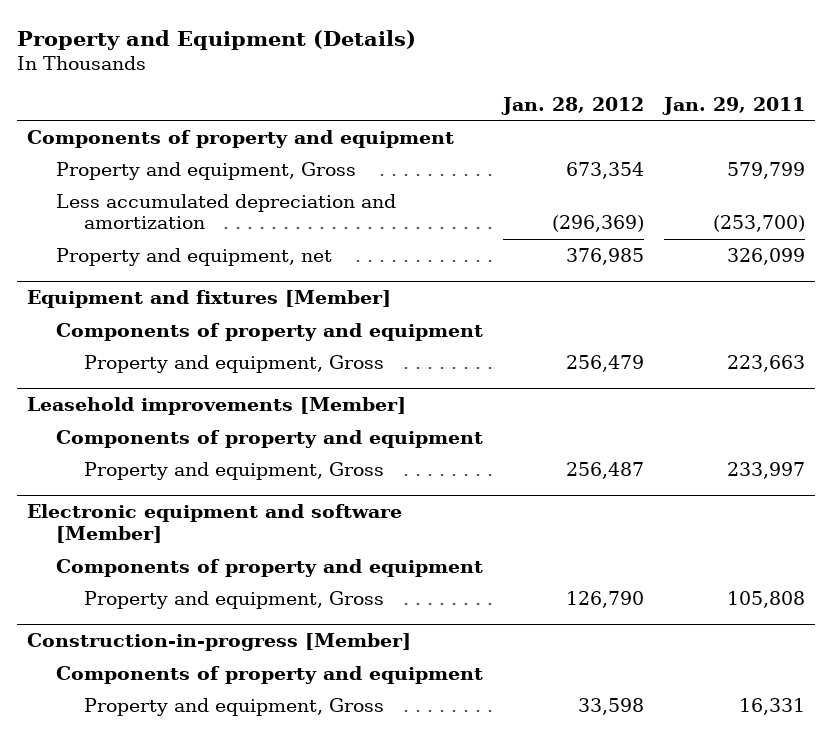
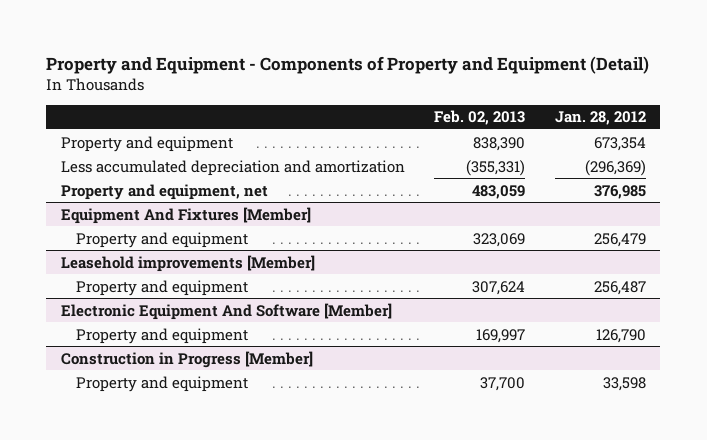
[17,29,417,50] Property and Equipment (Details) -> [46,55,650,74] Property and Equipment - Components of Property and Equipment (Detail)
[662,97,806,116] Jan. 29, 2011 -> none
none -> [434,110,526,126] Feb. 02, 2013
[27,129,455,148] Components of property and equipment -> none
[55,161,356,180] Property and equipment, Gross -> [61,135,234,152] Property and equipment
[55,322,483,341] Components of property and equipment -> none
[27,290,392,309] Equipment and fixtures [Member] -> [61,206,312,224] Equipment And Fixtures [Member]
[84,354,385,373] Property and equipment, Gross -> [76,231,249,248] Property and equipment
[55,429,483,448] Components of property and equipment -> none
[55,558,483,577] Components of property and equipment -> none
[55,665,483,684] Components of property and equipment -> none
[84,461,385,480] Property and equipment, Gross -> [76,279,249,296] Property and equipment
[27,504,403,544] Electronic equipment and software [Member] -> [61,302,393,320] Electronic Equipment And Software [Member]
[84,590,385,609] Property and equipment, Gross -> [76,327,249,344] Property and equipment
[27,633,412,652] Construction-in-progress [Member] -> [61,350,314,368] Construction in Progress [Member]
[84,697,385,716] Property and equipment, Gross -> [76,375,249,392] Property and equipment

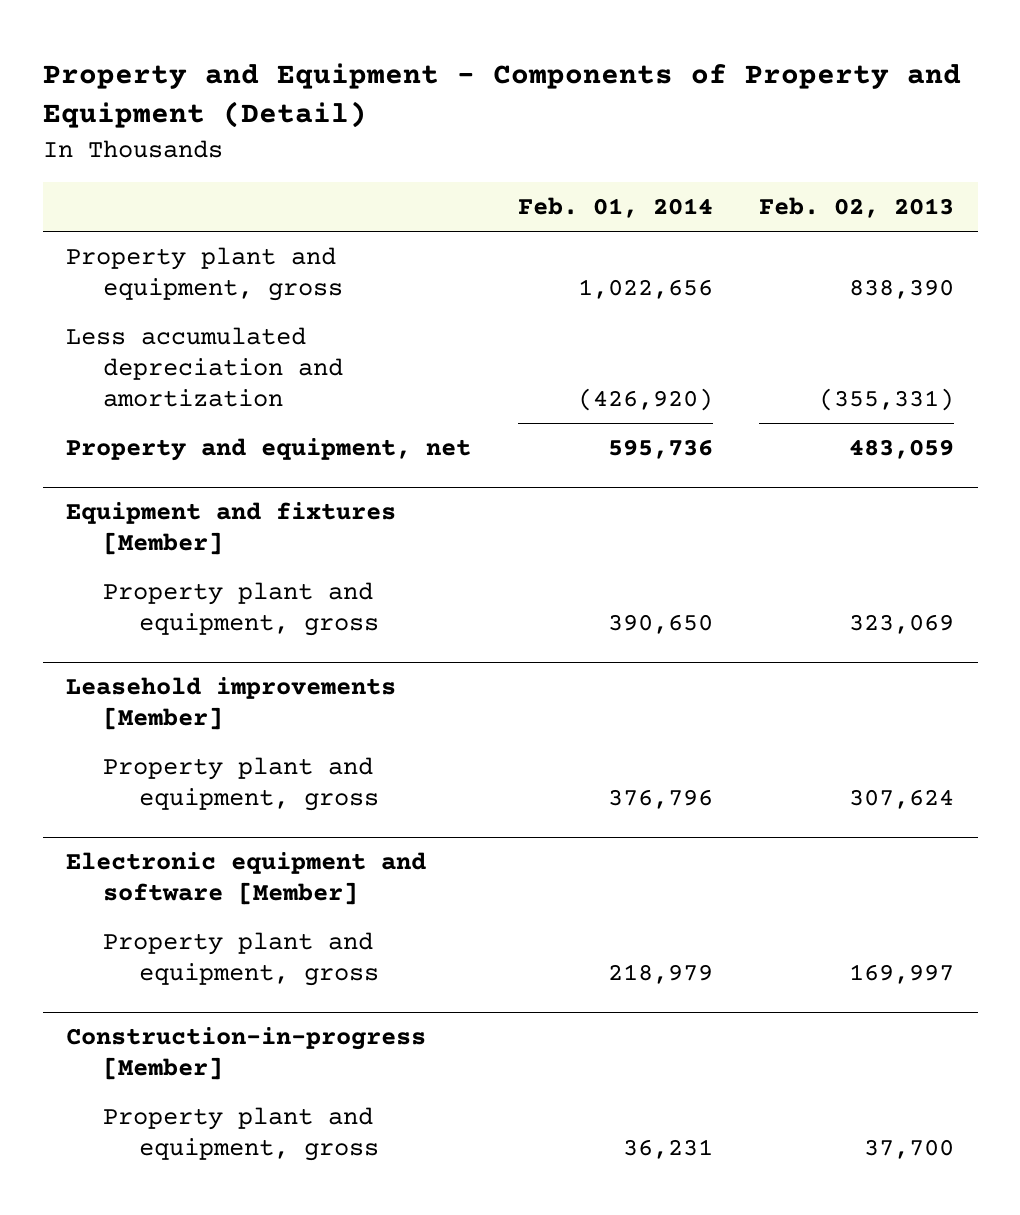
[554,111,646,126] Jan. 28, 2012 -> none
none -> [517,197,713,219] Feb. 01, 2014
[61,135,234,152] Property and equipment -> [66,246,343,301] Property plant and equipment, gross
[61,206,312,224] Equipment And Fixtures [Member] -> [66,502,397,556] Equipment and fixtures [Member]
[76,231,249,248] Property and equipment -> [102,581,380,636] Property plant and equipment, gross
[76,279,249,296] Property and equipment -> [102,756,380,811] Property plant and equipment, gross
[61,302,393,320] Electronic Equipment And Software [Member] -> [66,852,427,906] Electronic equipment and software [Member]
[76,327,249,344] Property and equipment -> [102,931,380,986] Property plant and equipment, gross
[61,350,314,368] Construction in Progress [Member] -> [66,1027,427,1081] Construction-in-progress [Member]
[76,375,249,392] Property and equipment -> [102,1106,380,1161] Property plant and equipment, gross

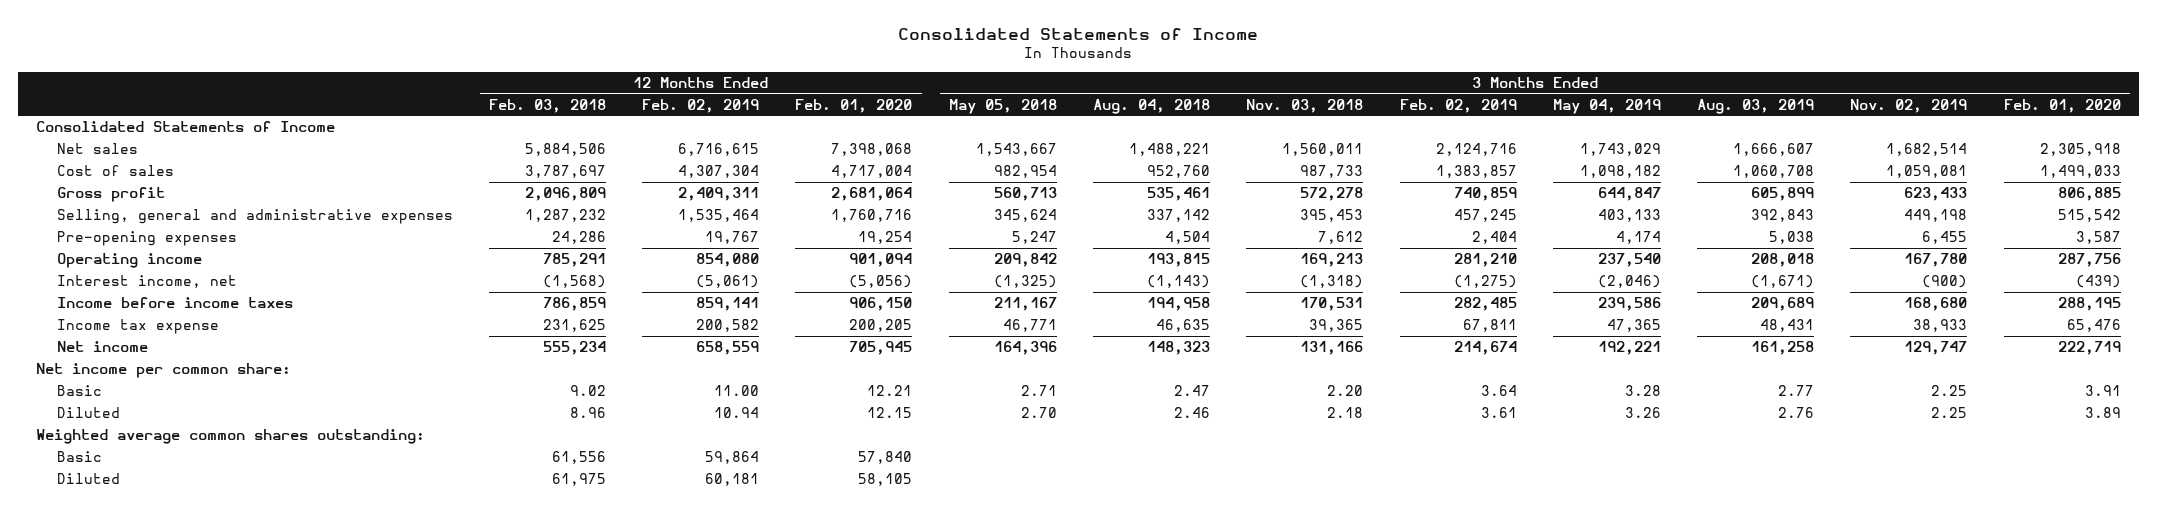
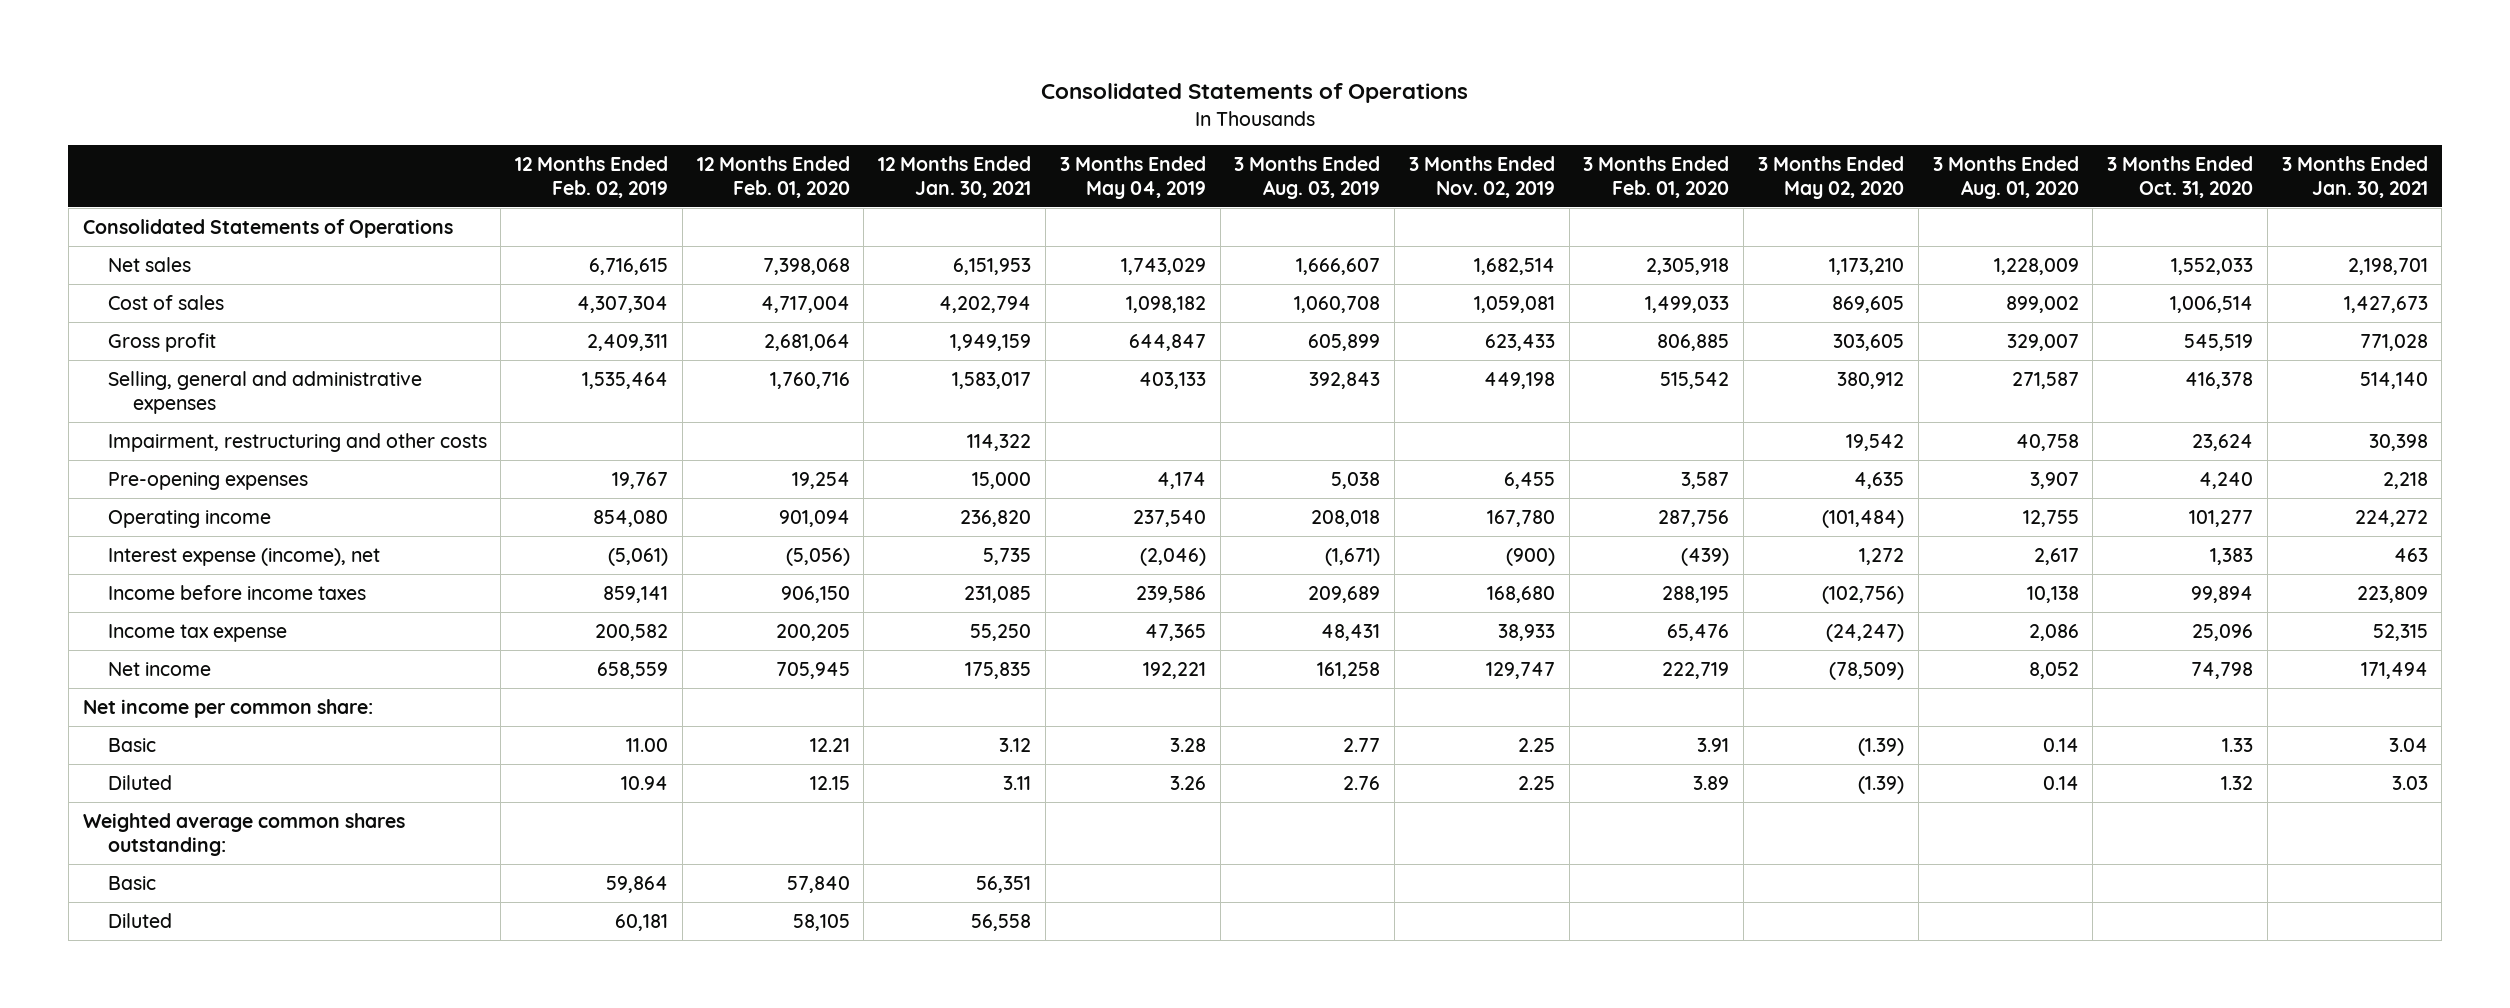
[898,27,1259,40] Consolidated Statements of Income -> [1041,82,1469,103] Consolidated Statements of Operations
[488,98,606,113] Feb. 03, 2018 -> none
[948,98,1057,114] May 05, 2018 -> none
[1092,98,1210,114] Aug. 04, 2018 -> none
[1246,98,1364,113] Nov. 03, 2018 -> none
[1399,98,1517,113] Feb. 02, 2019 -> none
none -> [878,156,1032,199] 12 Months Ended Jan. 30, 2021
none -> [1757,156,1904,200] 3 Months Ended May 02, 2020
none -> [1932,156,2079,200] 3 Months Ended Aug. 01, 2020
none -> [2107,156,2254,199] 3 Months Ended Oct. 31, 2020
none -> [2281,156,2428,199] 3 Months Ended Jan. 30, 2021
[36,121,336,133] Consolidated Statements of Income -> [82,218,453,238] Consolidated Statements of Operations
none -> [107,432,487,452] Impairment, restructuring and other costs
[56,275,237,289] Interest income, net -> [107,547,380,566] Interest expense (income), net

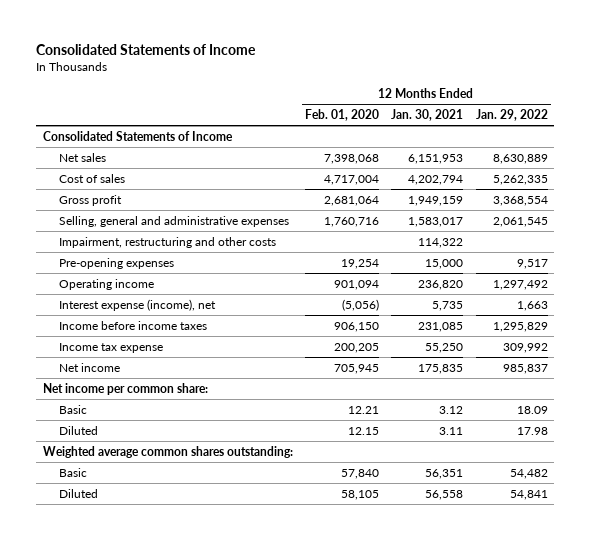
[1041,82,1469,103] Consolidated Statements of Operations -> [36,44,257,56] Consolidated Statements of Income
[515,156,669,199] 12 Months Ended Feb. 02, 2019 -> none
[1059,156,1206,200] 3 Months Ended May 04, 2019 -> none
[1234,156,1381,200] 3 Months Ended Aug. 03, 2019 -> none
[1408,156,1555,199] 3 Months Ended Nov. 02, 2019 -> none
[1583,156,1730,199] 3 Months Ended Feb. 01, 2020 -> none
[1757,156,1904,200] 3 Months Ended May 02, 2020 -> none
[1932,156,2079,200] 3 Months Ended Aug. 01, 2020 -> none
[2107,156,2254,199] 3 Months Ended Oct. 31, 2020 -> none
[2281,156,2428,199] 3 Months Ended Jan. 30, 2021 -> none
none -> [475,109,548,122] Jan. 29, 2022
[82,218,453,238] Consolidated Statements of Operations -> [42,130,233,141] Consolidated Statements of Income

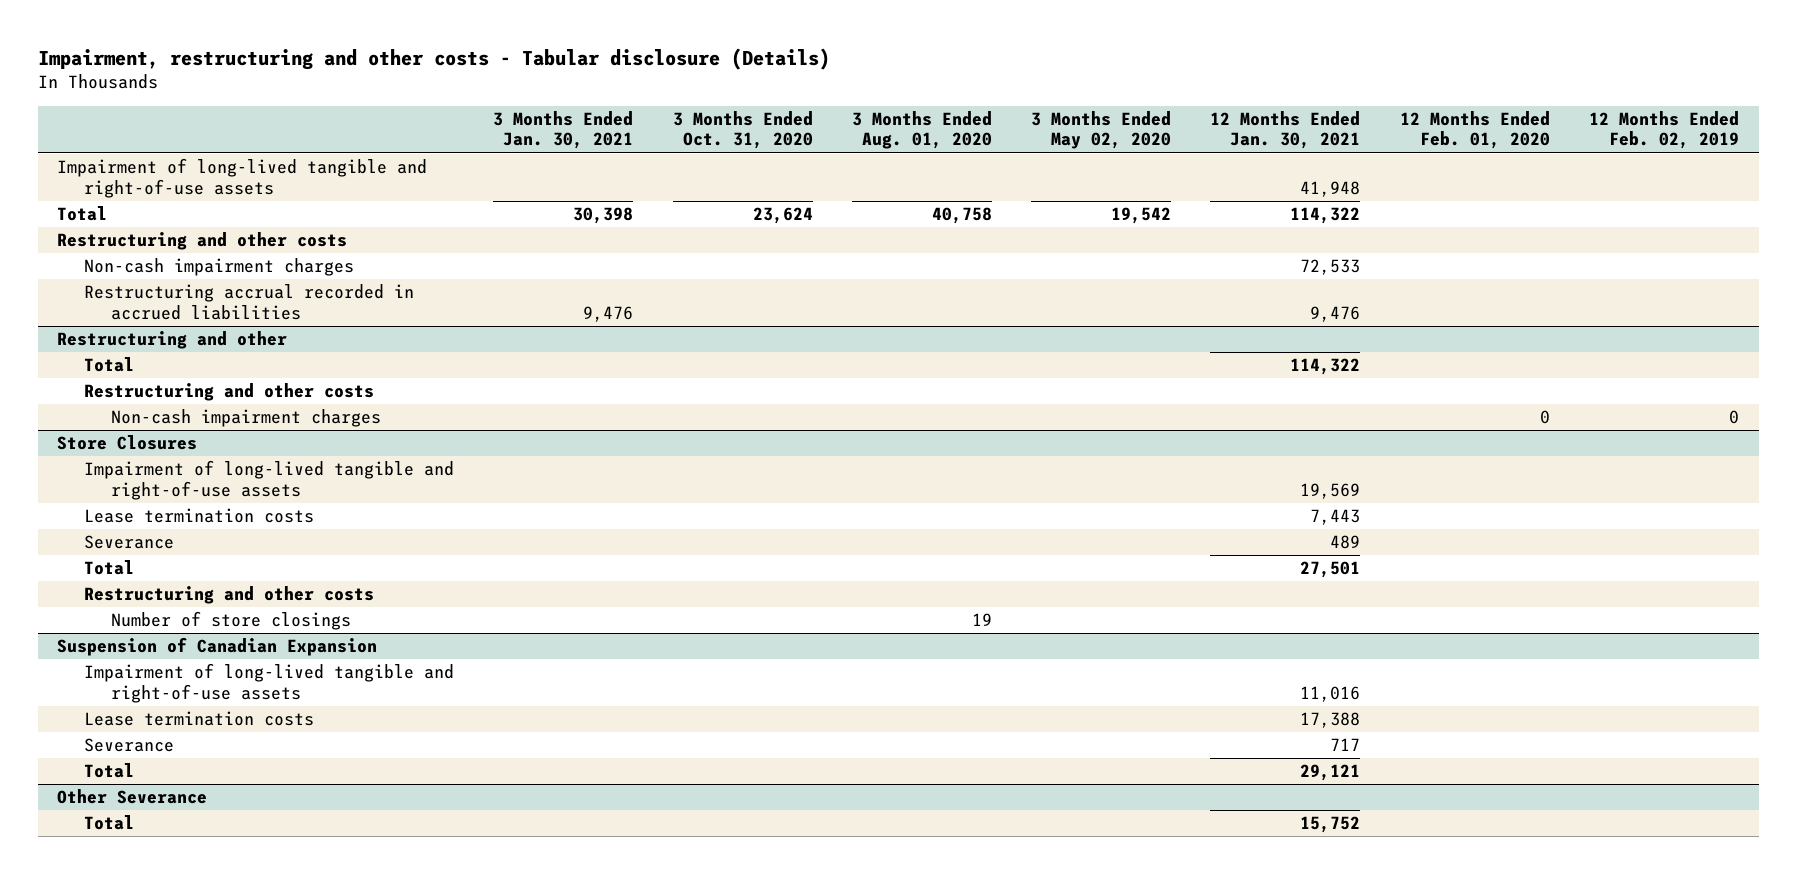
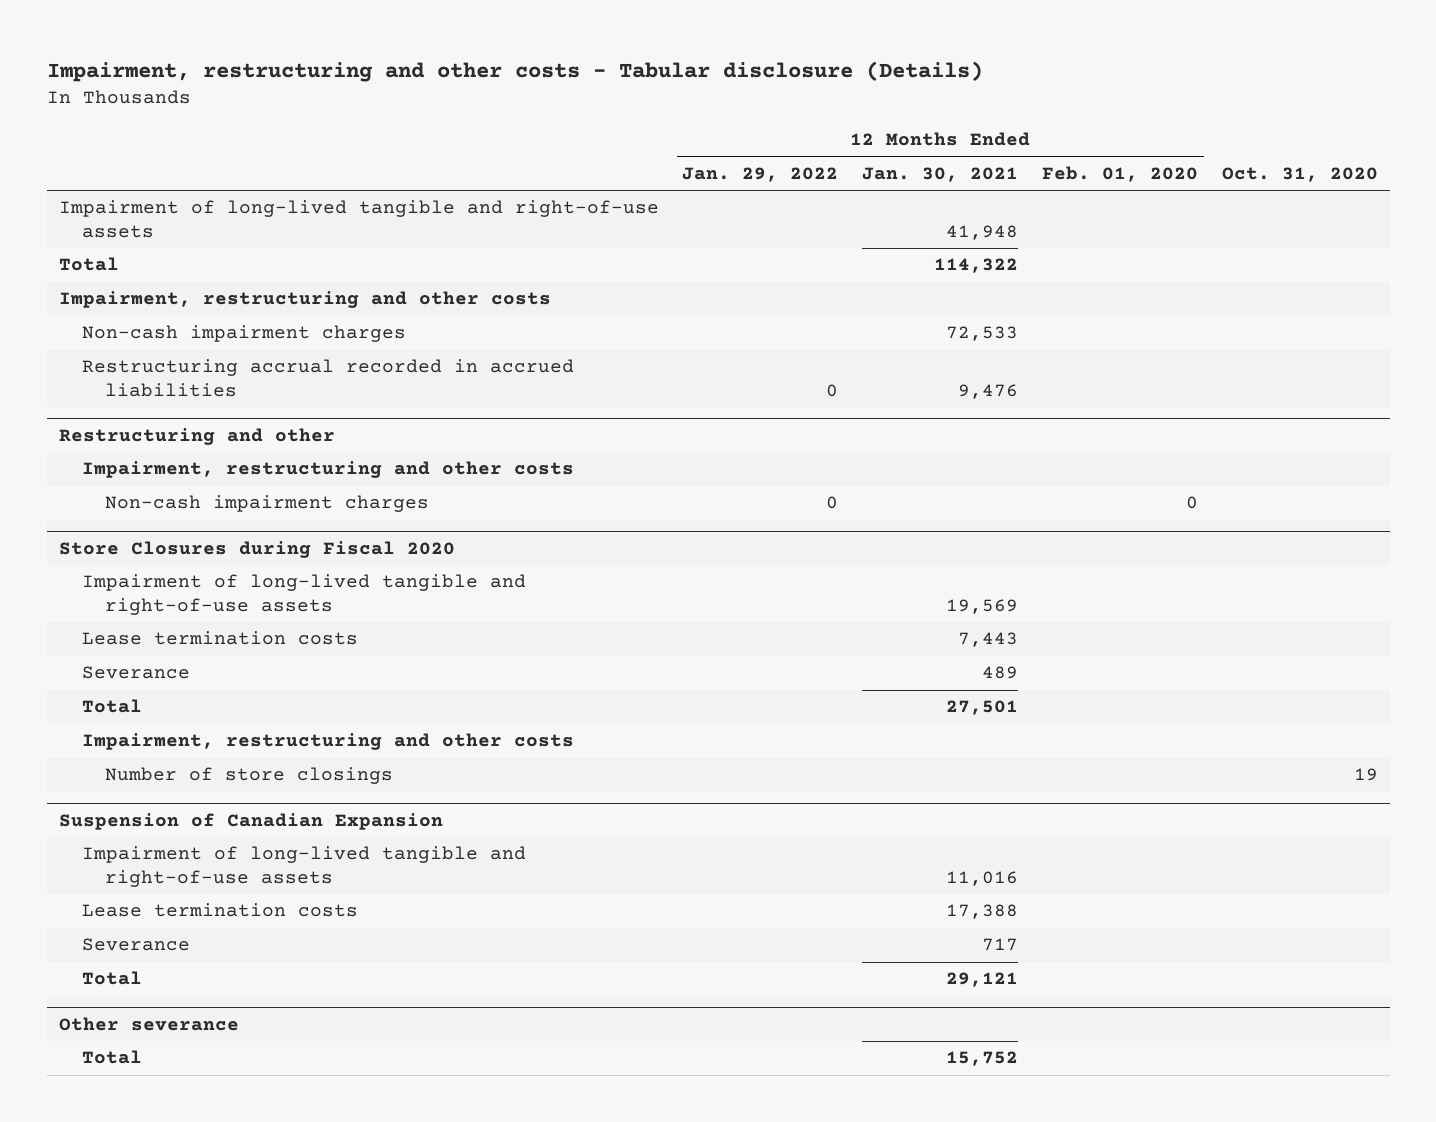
[493,111,634,150] 3 Months Ended Jan. 30, 2021 -> none
[672,111,813,150] 3 Months Ended Oct. 31, 2020 -> none
[851,111,992,150] 3 Months Ended Aug. 01, 2020 -> none
[1031,111,1172,150] 3 Months Ended May 02, 2020 -> none
[1588,111,1739,150] 12 Months Ended Feb. 02, 2019 -> none
none -> [682,166,839,182] Jan. 29, 2022
none -> [1221,166,1378,182] Oct. 31, 2020
[57,232,348,251] Restructuring and other costs -> [58,291,551,309] Impairment, restructuring and other costs
[84,357,135,373] Total -> none
[84,383,375,402] Restructuring and other costs -> [81,461,574,479] Impairment, restructuring and other costs
[57,435,198,451] Store Closures -> [58,541,455,559] Store Closures during Fiscal 2020
[84,586,375,605] Restructuring and other costs -> [81,733,574,751] Impairment, restructuring and other costs
[57,789,208,805] Other Severance -> [58,1017,239,1032] Other severance

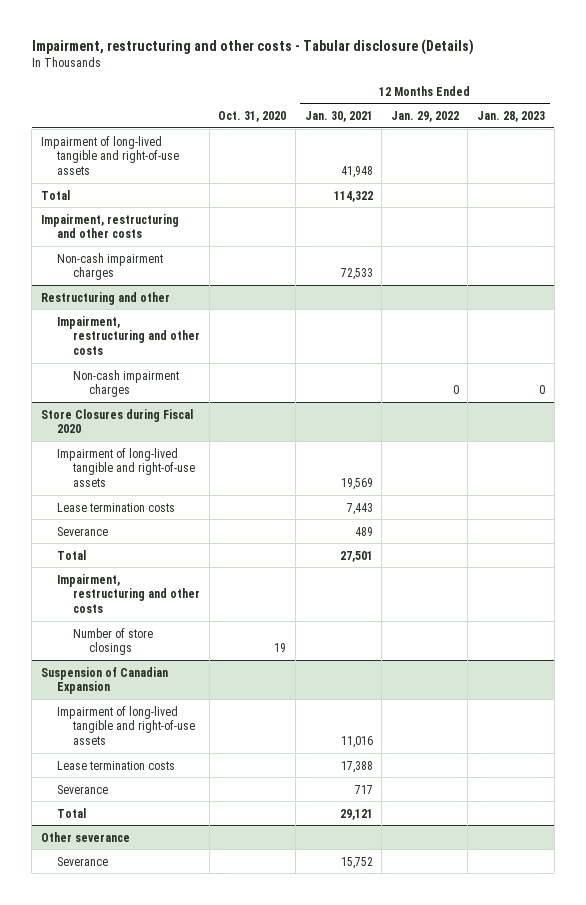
[1041,165,1198,182] Feb. 01, 2020 -> none
none -> [477,110,546,122] Jan. 28, 2023
[81,359,574,397] Restructuring accrual recorded in accrued liabilities -> none
[81,1050,142,1065] Total -> [57,856,109,866] Severance

